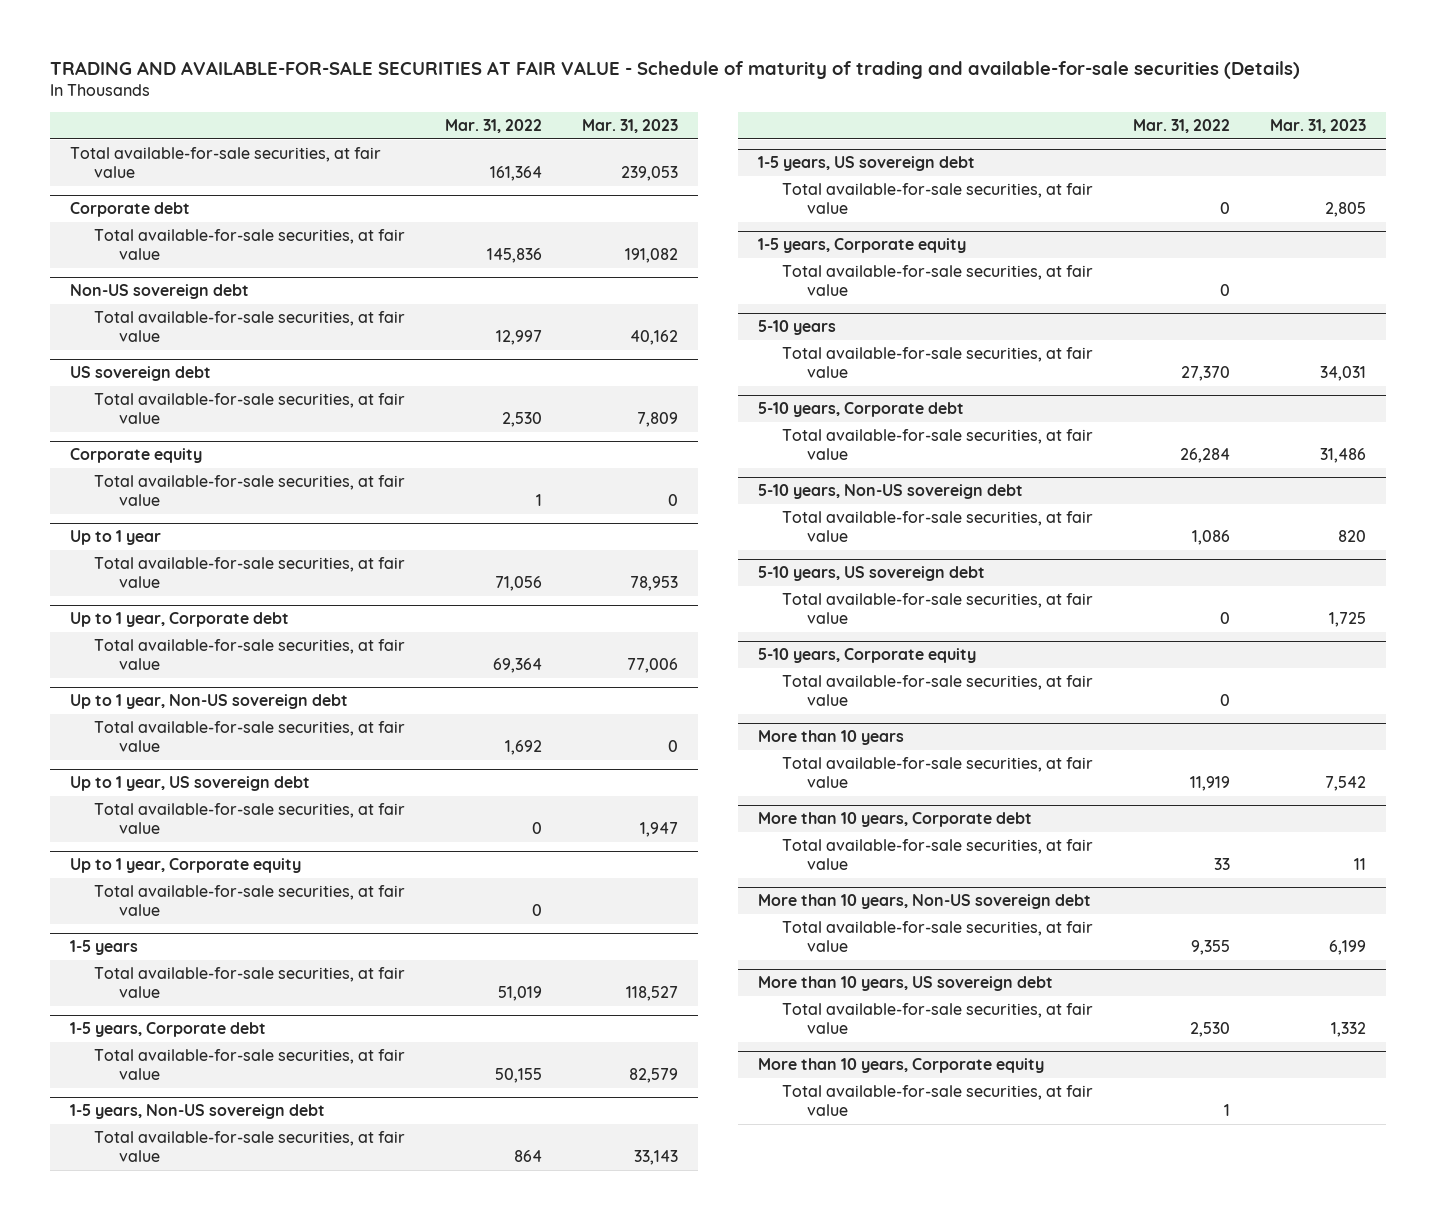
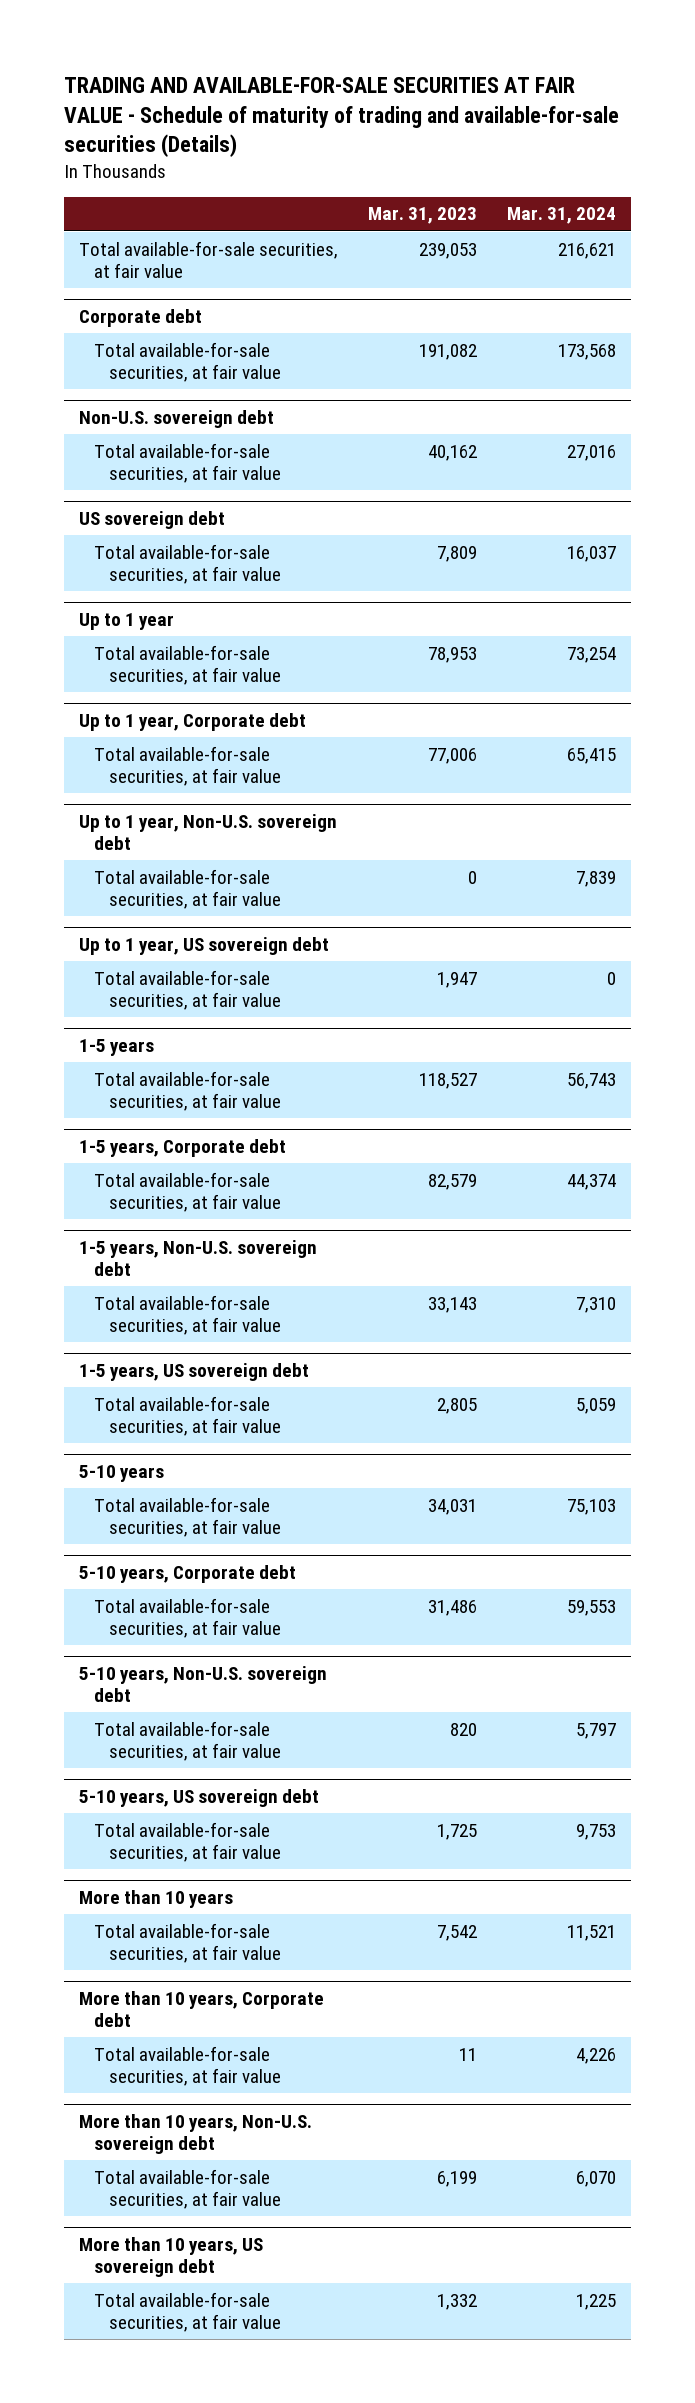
[445,119,543,134] Mar. 31, 2022 -> none
none -> [507,207,617,225] Mar. 31, 2024
[69,284,249,300] Non-US sovereign debt -> [79,409,275,428] Non-U.S. sovereign debt
[69,448,202,464] Corporate equity -> none
[94,475,406,506] Total available-for-sale securities, at fair value -> none
[69,694,348,710] Up to 1 year, Non-US sovereign debt -> [79,813,338,850] Up to 1 year, Non-U.S. sovereign debt
[69,858,301,874] Up to 1 year, Corporate equity -> none
[94,885,406,916] Total available-for-sale securities, at fair value -> none
[69,1104,325,1120] 1-5 years, Non-US sovereign debt -> [79,1239,318,1276] 1-5 years, Non-U.S. sovereign debt
[757,238,966,254] 1-5 years, Corporate equity -> none
[782,265,1094,296] Total available-for-sale securities, at fair value -> none
[757,484,1023,500] 5-10 years, Non-US sovereign debt -> [79,1665,328,1702] 5-10 years, Non-U.S. sovereign debt
[757,648,976,664] 5-10 years, Corporate equity -> none
[782,675,1094,706] Total available-for-sale securities, at fair value -> none
[757,894,1091,910] More than 10 years, Non-US sovereign debt -> [79,2113,313,2154] More than 10 years, Non-U.S. sovereign debt
[757,1058,1044,1074] More than 10 years, Corporate equity -> none
[782,1085,1094,1116] Total available-for-sale securities, at fair value -> none

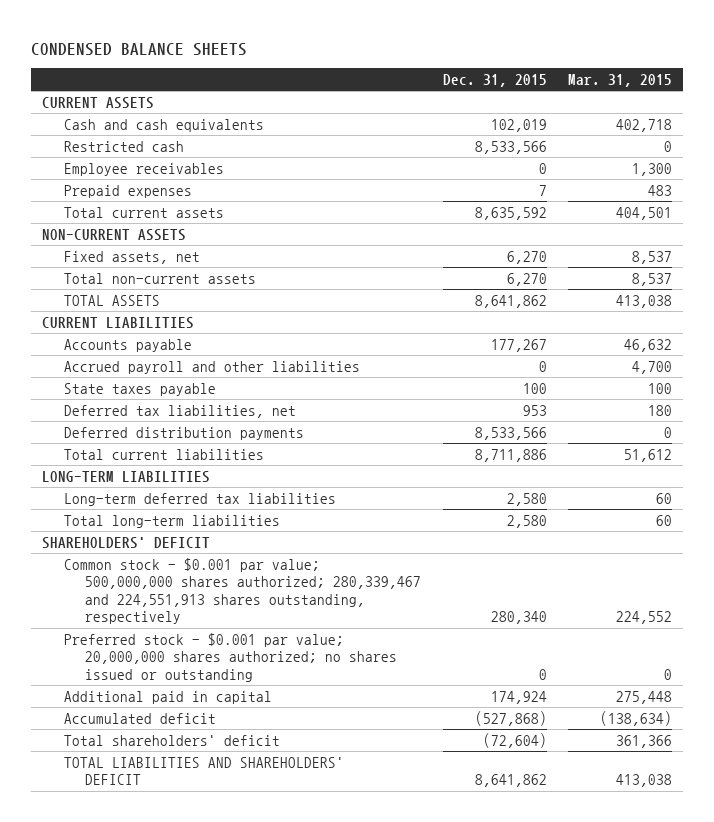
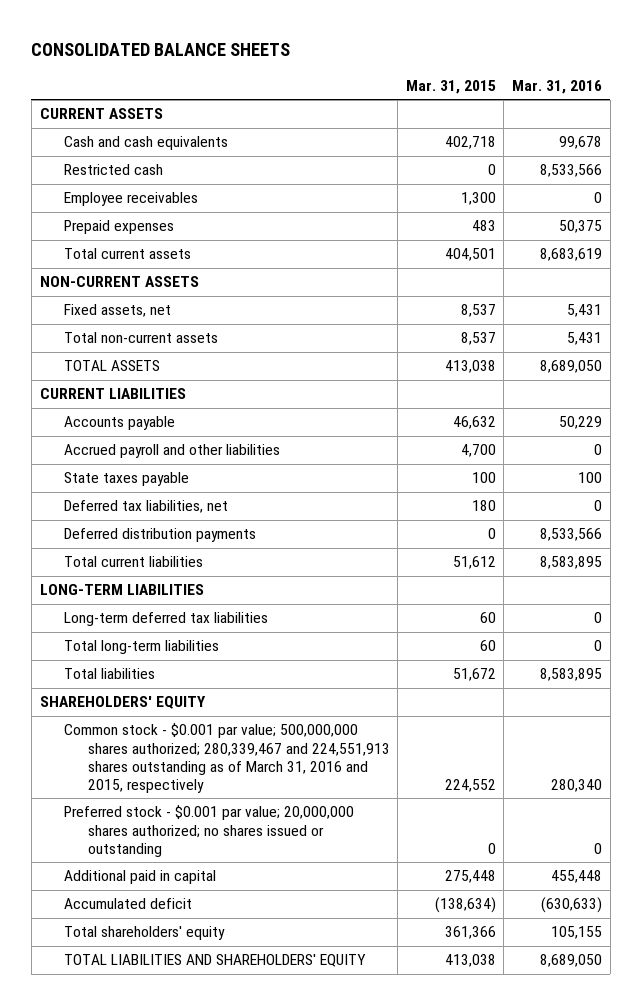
[31,42,248,56] CONDENSED BALANCE SHEETS -> [31,42,291,56] CONSOLIDATED BALANCE SHEETS
[442,73,547,87] Dec. 31, 2015 -> none
none -> [511,79,602,94] Mar. 31, 2016
none -> [63,668,155,680] Total liabilities
[41,536,210,549] SHAREHOLDERS' DEFICIT -> [39,696,206,710] SHAREHOLDERS' EQUITY
[63,557,422,625] Common stock - $0.001 par value; 500,000,000 shares authorized; 280,339,467 and 224,551,913 shares outstanding, respectively -> [63,723,390,793] Common stock - $0.001 par value; 500,000,000 shares authorized; 280,339,467 and 224,551,913 shares outstanding as of March 31, 2016 and 2015, respectively
[63,734,280,746] Total shareholders' deficit -> [63,926,225,941] Total shareholders' equity
[63,756,344,786] TOTAL LIABILITIES AND SHAREHOLDERS' DEFICIT -> [63,954,366,968] TOTAL LIABILITIES AND SHAREHOLDERS' EQUITY

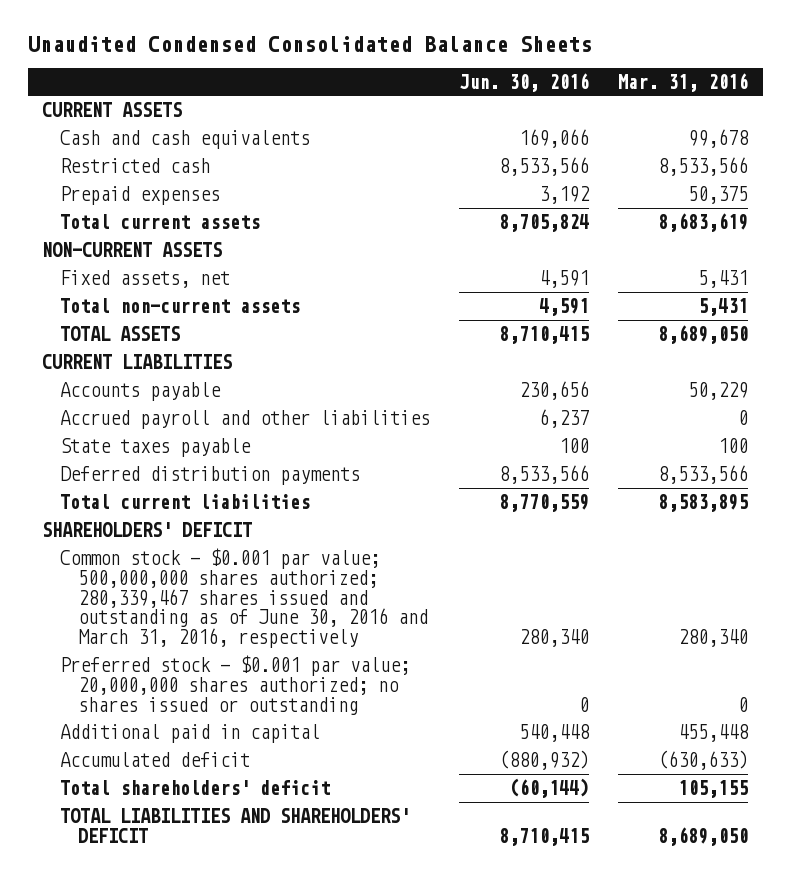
[31,42,291,56] CONSOLIDATED BALANCE SHEETS -> [27,36,592,53] Unaudited Condensed Consolidated Balance Sheets
[405,79,496,94] Mar. 31, 2015 -> none
none -> [459,72,590,92] Jun. 30, 2016
[63,192,198,207] Employee receivables -> none
[63,500,228,514] Deferred tax liabilities, net -> none
[39,584,204,596] LONG-TERM LIABILITIES -> none
[63,612,268,627] Long-term deferred tax liabilities -> none
[63,640,219,655] Total long-term liabilities -> none
[63,668,155,680] Total liabilities -> none
[39,696,206,710] SHAREHOLDERS' EQUITY -> [42,522,253,538] SHAREHOLDERS' DEFICIT
[63,723,390,793] Common stock - $0.001 par value; 500,000,000 shares authorized; 280,339,467 and 224,551,913 shares outstanding as of March 31, 2016 and 2015, respectively -> [59,548,428,649] Common stock - $0.001 par value; 500,000,000 shares authorized; 280,339,467 shares issued and outstanding as of June 30, 2016 and March 31, 2016, respectively
[63,926,225,941] Total shareholders' equity -> [59,780,330,796] Total shareholders' deficit
[63,954,366,968] TOTAL LIABILITIES AND SHAREHOLDERS' EQUITY -> [59,808,410,843] TOTAL LIABILITIES AND SHAREHOLDERS' DEFICIT

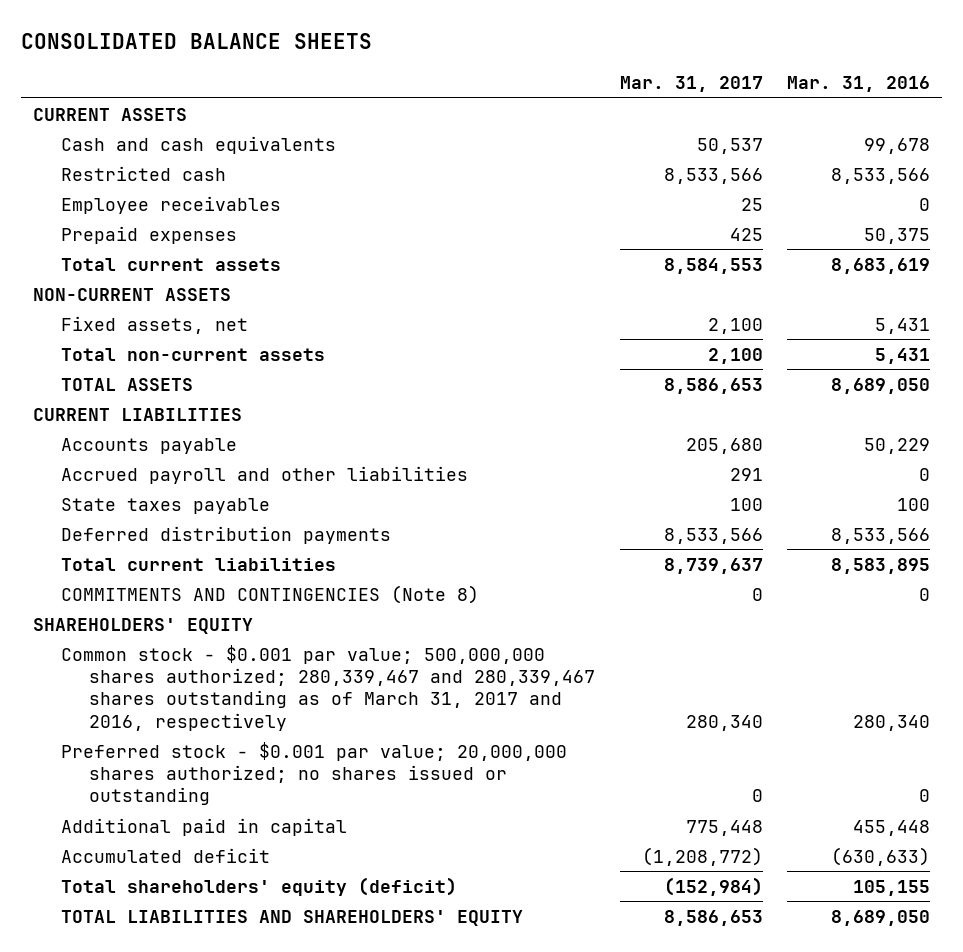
[27,36,592,53] Unaudited Condensed Consolidated Balance Sheets -> [21,33,373,50] CONSOLIDATED BALANCE SHEETS
[459,72,590,92] Jun. 30, 2016 -> none
none -> [619,75,763,92] Mar. 31, 2017
none -> [61,195,282,214] Employee receivables
none -> [61,584,480,604] COMMITMENTS AND CONTINGENCIES (Note 8)
[42,522,253,538] SHAREHOLDERS' DEFICIT -> [33,617,254,634] SHAREHOLDERS' EQUITY
[59,548,428,649] Common stock - $0.001 par value; 500,000,000 shares authorized; 280,339,467 shares issued and outstanding as of June 30, 2016 and March 31, 2016, respectively -> [61,644,596,731] Common stock - $0.001 par value; 500,000,000 shares authorized; 280,339,467 and 280,339,467 shares outstanding as of March 31, 2017 and 2016, respectively
[59,780,330,796] Total shareholders' deficit -> [61,876,458,896] Total shareholders' equity (deficit)
[59,808,410,843] TOTAL LIABILITIES AND SHAREHOLDERS' DEFICIT -> [61,909,524,926] TOTAL LIABILITIES AND SHAREHOLDERS' EQUITY

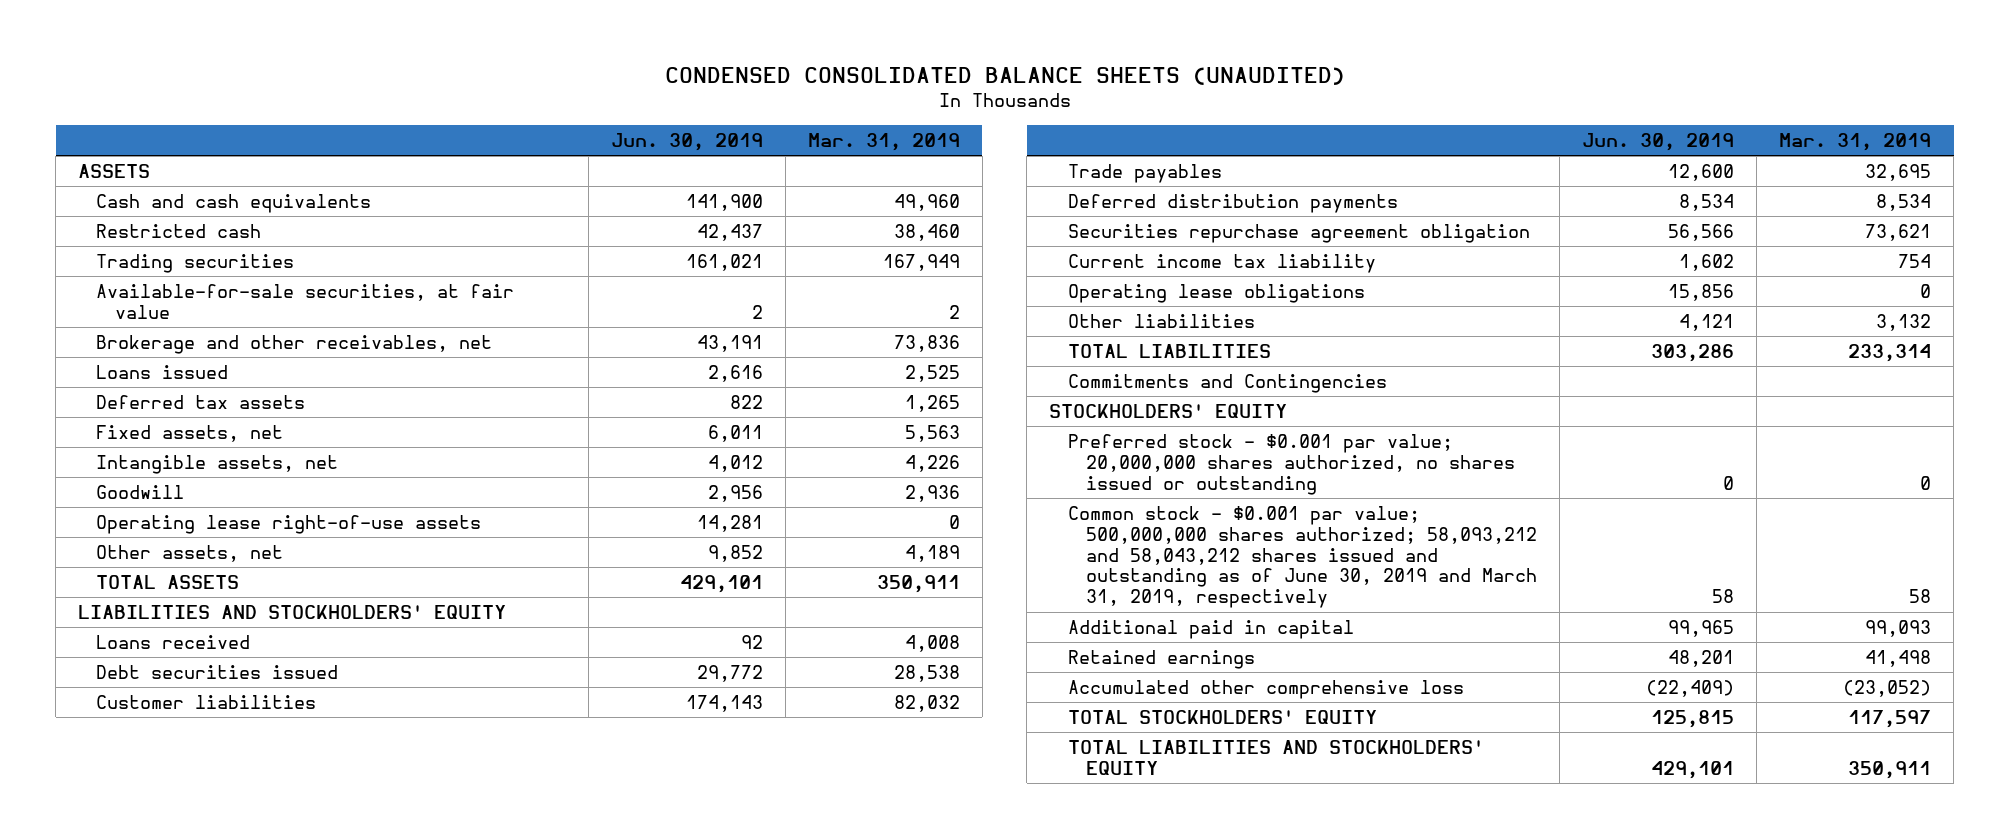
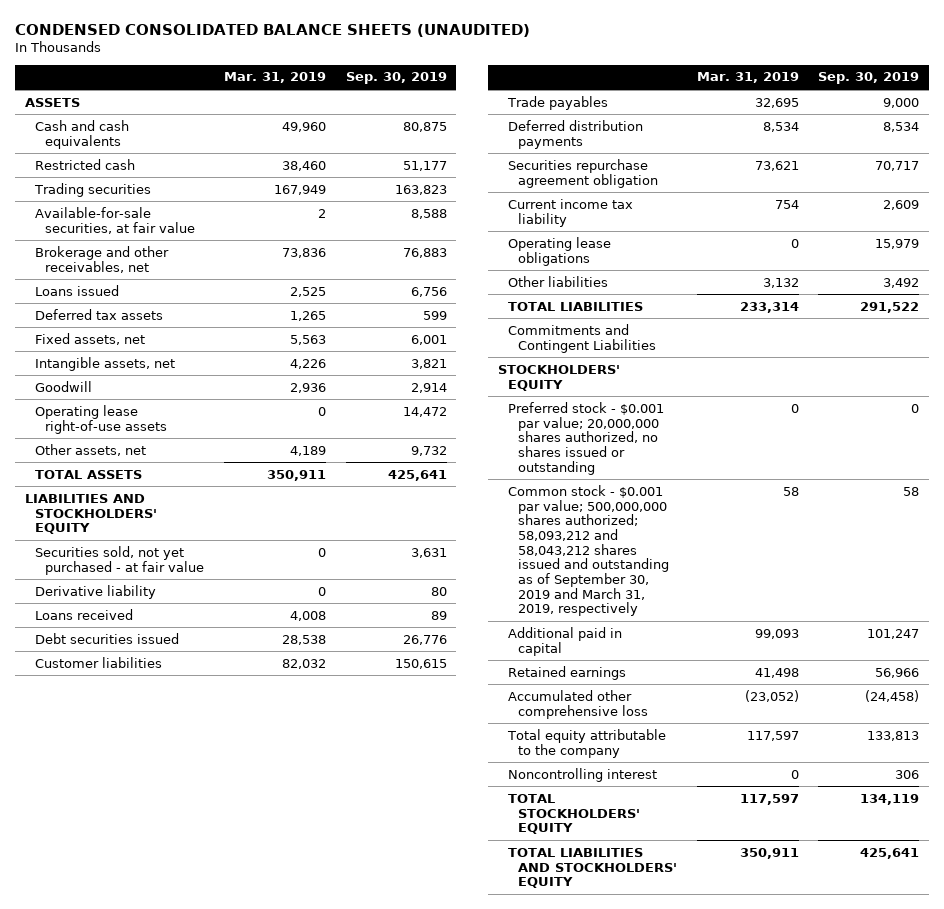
[610,132,763,151] Jun. 30, 2019 -> none
none -> [345,72,447,85] Sep. 30, 2019
none -> [35,545,205,575] Securities sold, not yet purchased - at fair value
none -> [35,584,157,599] Derivative liability
[1067,373,1387,393] Commitments and Contingencies -> [508,323,657,353] Commitments and Contingent Liabilities
[1067,505,1538,609] Common stock - $0.001 par value; 500,000,000 shares authorized; 58,093,212 and 58,043,212 shares issued and outstanding as of June 30, 2019 and March 31, 2019, respectively -> [508,484,670,617] Common stock - $0.001 par value; 500,000,000 shares authorized; 58,093,212 and 58,043,212 shares issued and outstanding as of September 30, 2019 and March 31, 2019, respectively
none -> [507,728,667,758] Total equity attributable to the company
none -> [508,767,658,782] Noncontrolling interest

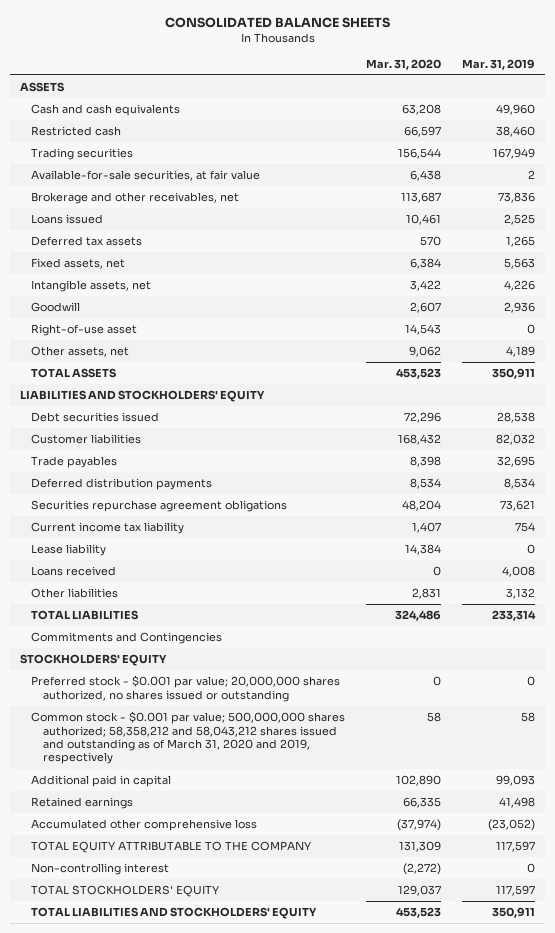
[15,23,531,37] CONDENSED CONSOLIDATED BALANCE SHEETS (UNAUDITED) -> [164,16,390,28] CONSOLIDATED BALANCE SHEETS
[345,72,447,85] Sep. 30, 2019 -> none
none -> [366,58,442,70] Mar. 31, 2020
[35,404,168,434] Operating lease right-of-use assets -> [31,324,138,337] Right-of-use asset
[35,545,205,575] Securities sold, not yet purchased - at fair value -> none
[35,584,157,599] Derivative liability -> none
[508,158,659,188] Securities repurchase agreement obligation -> [31,500,288,513] Securities repurchase agreement obligations
[508,236,612,266] Operating lease obligations -> [31,544,107,557] Lease liability
[35,608,134,620] Loans received -> [31,566,117,577] Loans received
[508,323,657,353] Commitments and Contingent Liabilities -> [31,632,223,645] Commitments and Contingencies
[508,484,670,617] Common stock - $0.001 par value; 500,000,000 shares authorized; 58,093,212 and 58,043,212 shares issued and outstanding as of September 30, 2019 and March 31, 2019, respectively -> [31,711,346,765] Common stock - $0.001 par value; 500,000,000 shares authorized; 58,358,212 and 58,043,212 shares issued and outstanding as of March 31, 2020 and 2019, respectively
[507,728,667,758] Total equity attributable to the company -> [31,841,312,854] TOTAL EQUITY ATTRIBUTABLE TO THE COMPANY
[508,767,658,782] Noncontrolling interest -> [31,863,170,876] Non-controlling interest

